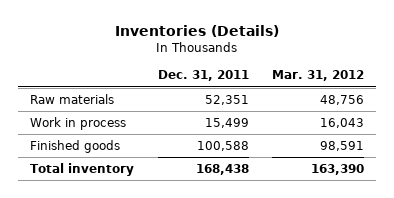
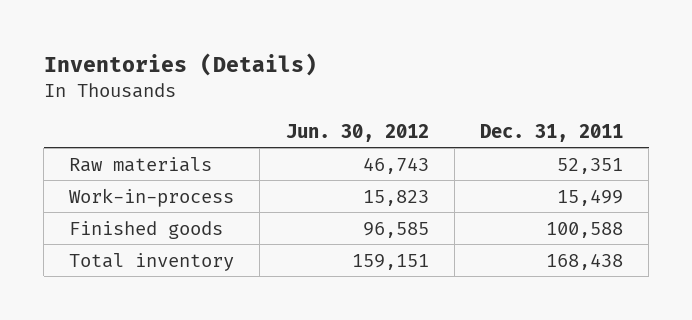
[272,70,365,82] Mar. 31, 2012 -> none
none -> [285,123,429,142] Jun. 30, 2012
[29,116,126,130] Work in process -> [69,187,235,207] Work-in-process

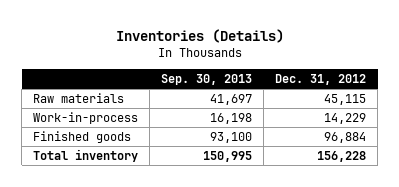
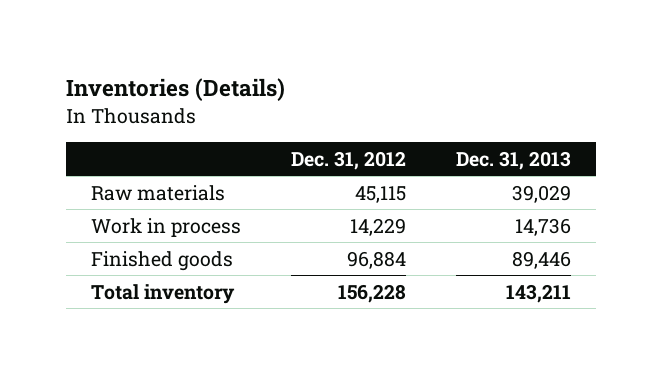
[161,74,253,86] Sep. 30, 2013 -> none
none -> [456,150,572,170] Dec. 31, 2013
[33,112,139,125] Work-in-process -> [91,217,242,237] Work in process

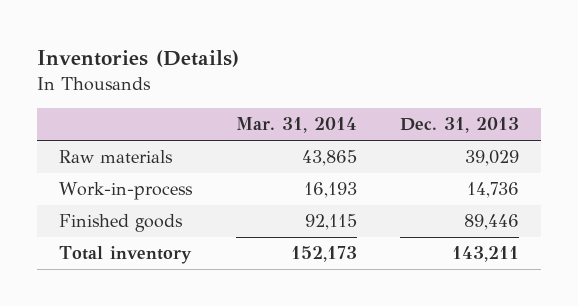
[291,150,407,170] Dec. 31, 2012 -> none
none -> [235,117,357,134] Mar. 31, 2014
[91,217,242,237] Work in process -> [58,182,193,201] Work-in-process

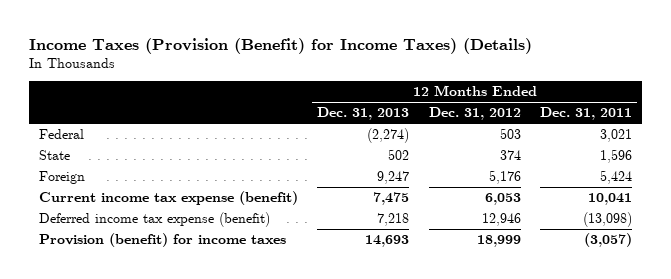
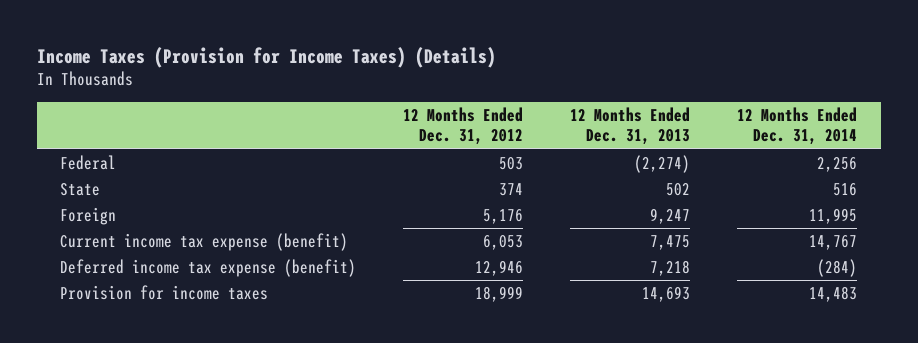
[29,37,533,54] Income Taxes (Provision (Benefit) for Income Taxes) (Details) -> [36,46,496,68] Income Taxes (Provision for Income Taxes) (Details)
[540,107,633,121] Dec. 31, 2011 -> none
none -> [737,107,858,146] 12 Months Ended Dec. 31, 2014
[38,233,286,248] Provision (benefit) for income taxes -> [60,285,269,301] Provision for income taxes

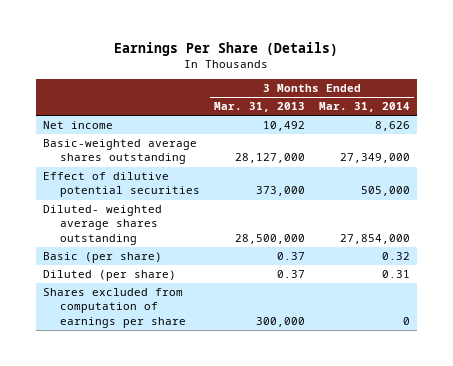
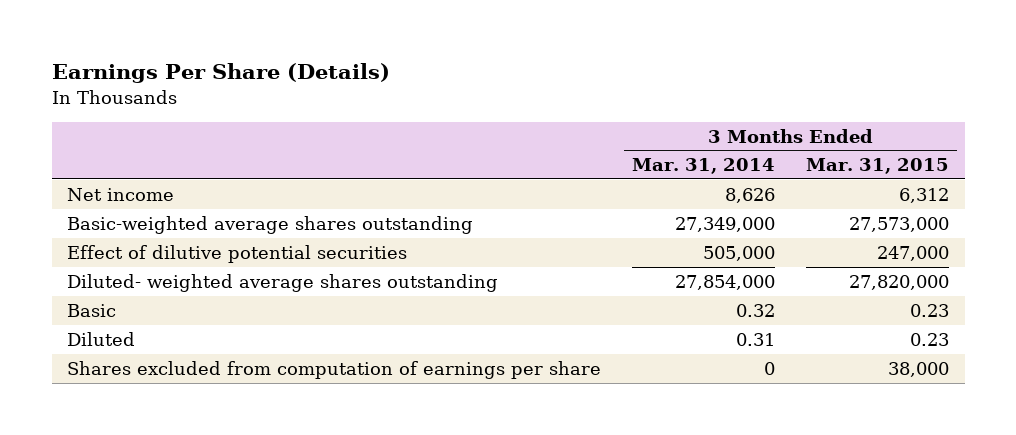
[213,102,305,113] Mar. 31, 2013 -> none
none -> [806,158,950,175] Mar. 31, 2015
[42,252,162,264] Basic (per share) -> [67,303,117,317] Basic
[42,270,176,282] Diluted (per share) -> [67,331,136,346] Diluted

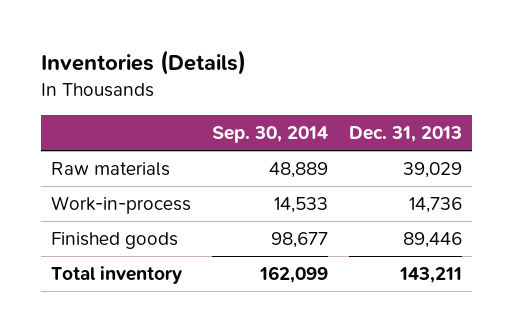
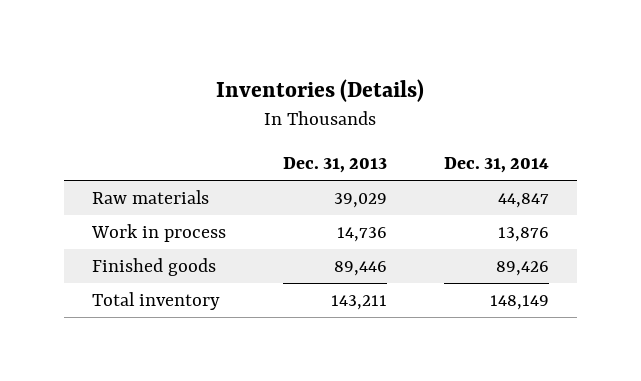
[212,126,329,144] Sep. 30, 2014 -> none
none -> [443,157,549,174] Dec. 31, 2014
[51,196,192,215] Work-in-process -> [91,223,227,242] Work in process

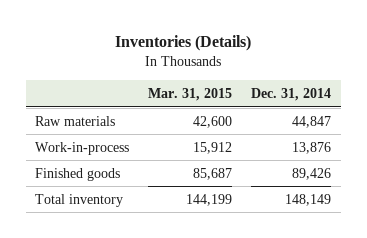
[282,157,387,174] Dec. 31, 2013 -> none
none -> [148,87,233,101] Mar. 31, 2015
[91,223,227,242] Work in process -> [35,141,130,155] Work-in-process

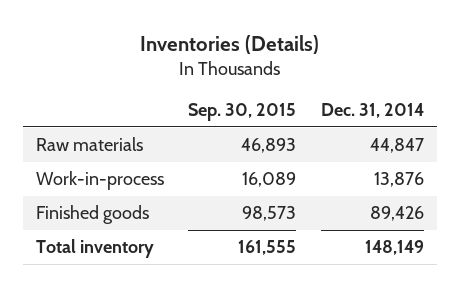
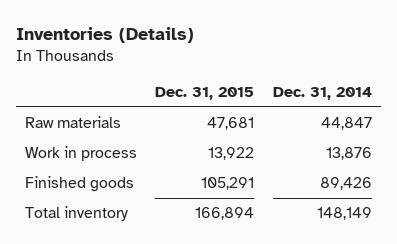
[188,103,297,122] Sep. 30, 2015 -> none
none -> [155,87,255,101] Dec. 31, 2015
[35,171,164,191] Work-in-process -> [24,146,137,162] Work in process

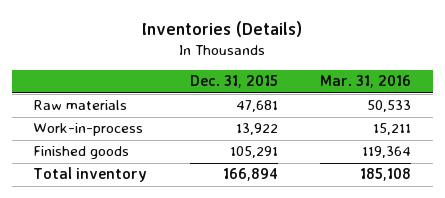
[273,87,373,101] Dec. 31, 2014 -> none
none -> [320,75,412,89] Mar. 31, 2016
[24,146,137,162] Work in process -> [33,123,144,137] Work-in-process

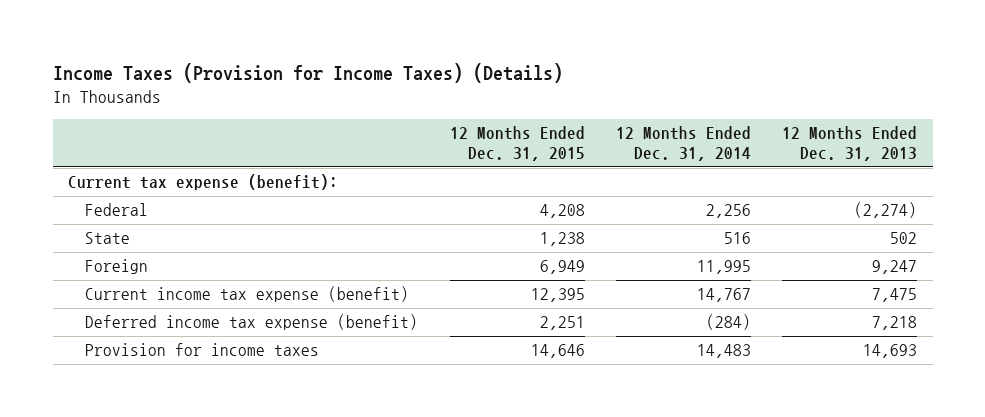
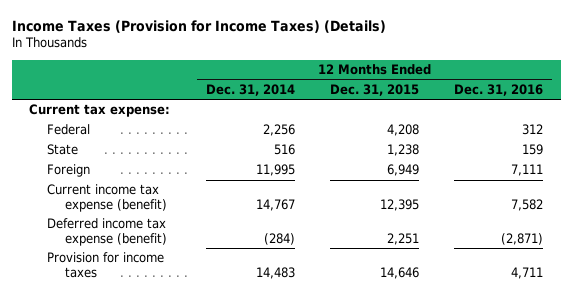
[782,125,918,162] 12 Months Ended Dec. 31, 2013 -> none
none -> [454,83,544,96] Dec. 31, 2016
[68,174,339,191] Current tax expense (benefit): -> [29,104,171,118] Current tax expense:

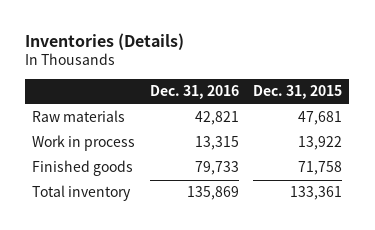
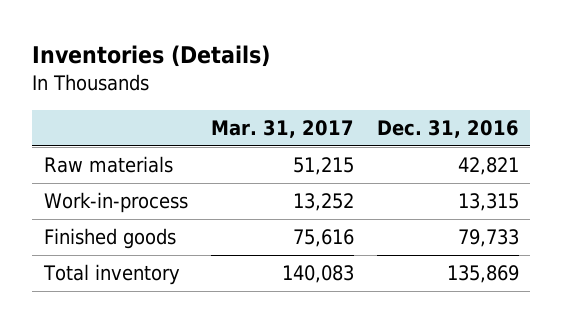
[253,85,343,100] Dec. 31, 2015 -> none
none -> [210,120,354,139] Mar. 31, 2017
[32,135,136,152] Work in process -> [43,192,188,214] Work-in-process

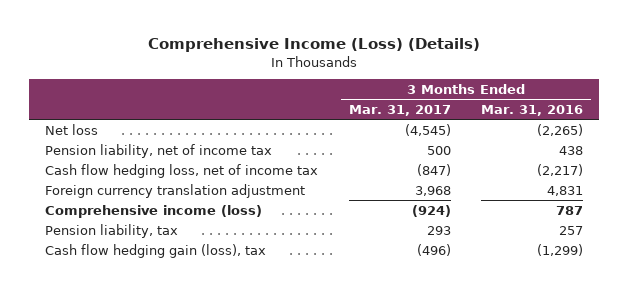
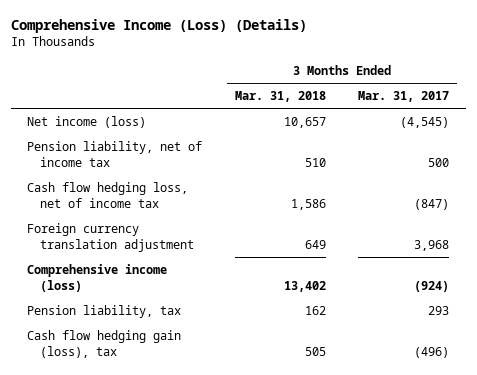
[481,104,584,116] Mar. 31, 2016 -> none
none -> [234,91,326,103] Mar. 31, 2018
[44,123,98,135] Net loss -> [27,115,147,128] Net income (loss)

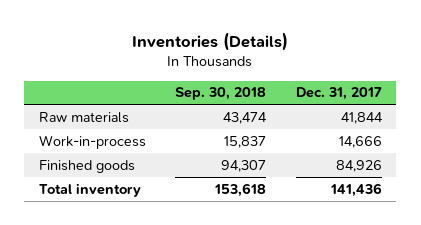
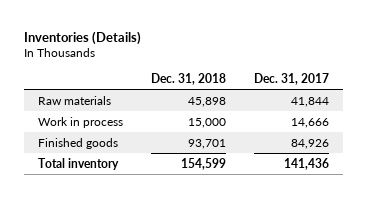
[175,87,267,101] Sep. 30, 2018 -> none
none -> [150,72,226,85] Dec. 31, 2018
[38,134,146,149] Work-in-process -> [38,116,124,128] Work in process

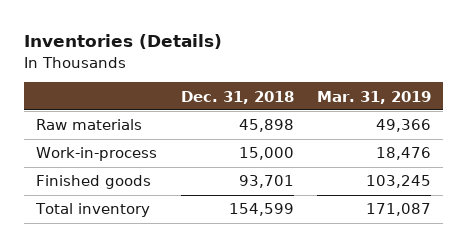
[253,72,329,85] Dec. 31, 2017 -> none
none -> [317,90,432,104] Mar. 31, 2019
[38,116,124,128] Work in process -> [36,147,158,162] Work-in-process

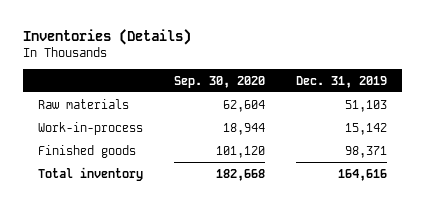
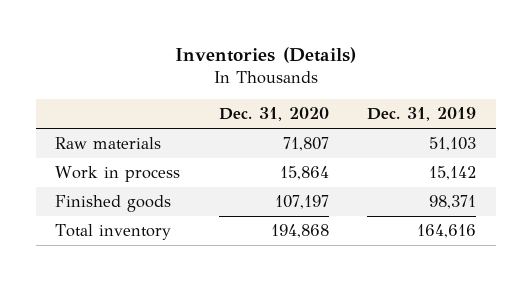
[173,75,265,88] Sep. 30, 2020 -> none
none -> [218,107,329,122] Dec. 31, 2020
[38,121,144,135] Work-in-process -> [54,165,180,182] Work in process

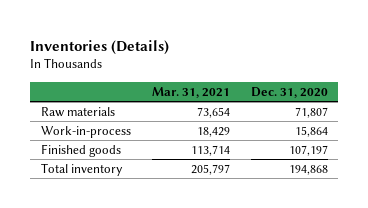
[367,107,477,122] Dec. 31, 2019 -> none
none -> [151,86,230,98] Mar. 31, 2021
[54,165,180,182] Work in process -> [40,126,131,139] Work-in-process

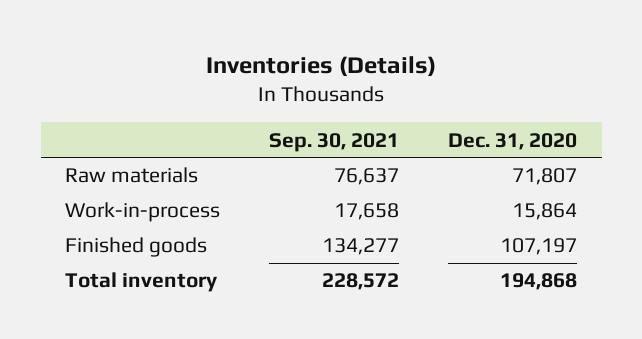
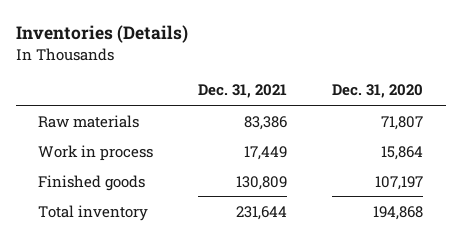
[269,132,400,152] Sep. 30, 2021 -> none
none -> [198,84,288,99] Dec. 31, 2021
[65,202,221,223] Work-in-process -> [38,144,154,161] Work in process

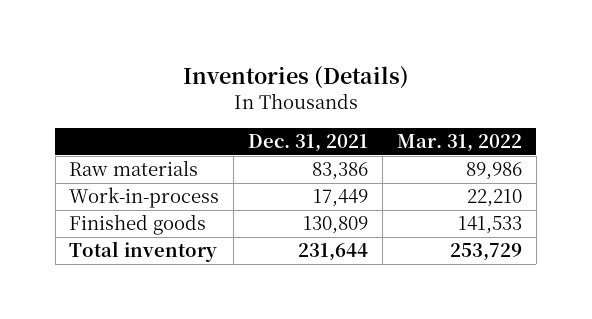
[332,84,424,99] Dec. 31, 2020 -> none
none -> [397,134,523,153] Mar. 31, 2022
[38,144,154,161] Work in process -> [69,187,220,209] Work-in-process

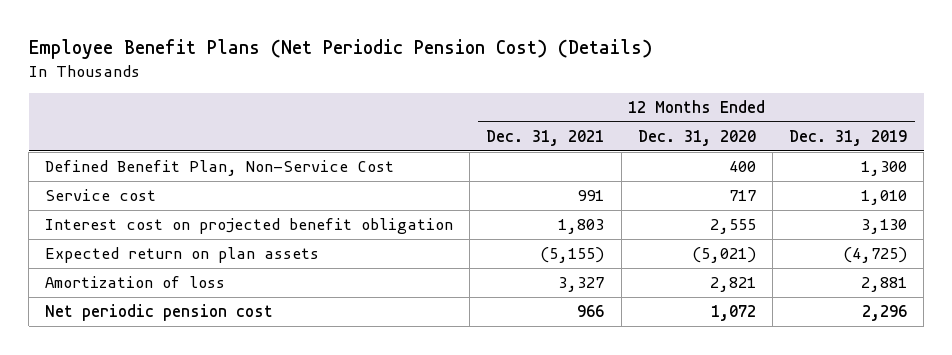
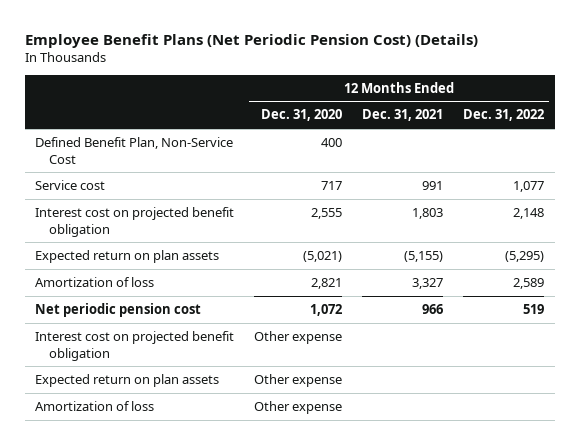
[788,130,907,147] Dec. 31, 2019 -> none
none -> [463,109,545,122] Dec. 31, 2022
none -> [34,330,234,361] Interest cost on projected benefit obligation
none -> [34,373,219,387] Expected return on plan assets
none -> [34,400,154,411] Amortization of loss

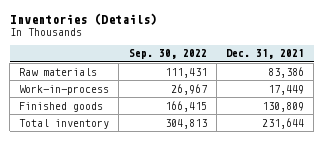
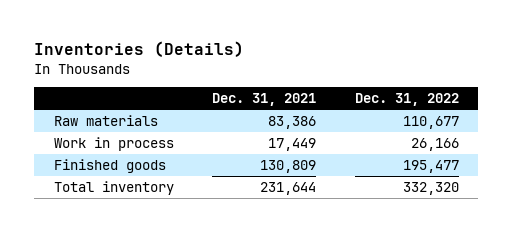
[128,49,207,60] Sep. 30, 2022 -> none
none -> [354,93,459,107] Dec. 31, 2022
[19,84,110,95] Work-in-process -> [53,136,174,151] Work in process

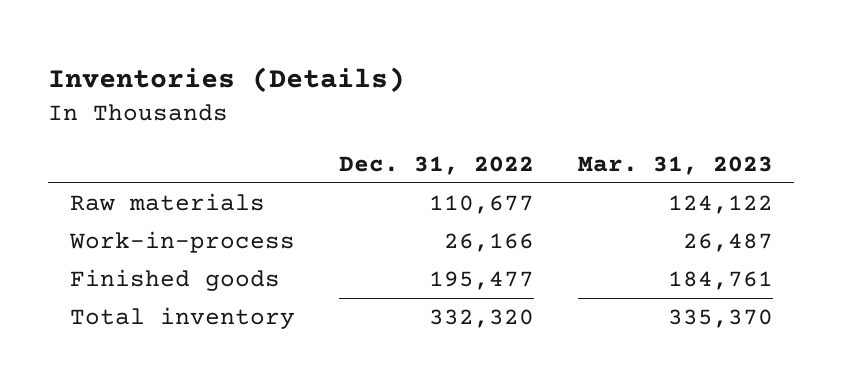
[212,93,317,107] Dec. 31, 2021 -> none
none -> [577,155,773,175] Mar. 31, 2023
[53,136,174,151] Work in process -> [69,231,296,254] Work-in-process

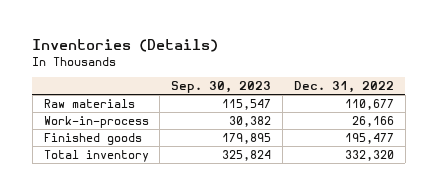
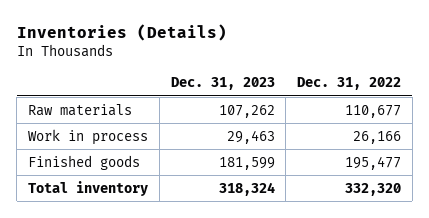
[171,81,272,94] Sep. 30, 2023 -> none
none -> [170,77,275,91] Dec. 31, 2023
[43,115,149,128] Work-in-process -> [28,128,149,145] Work in process

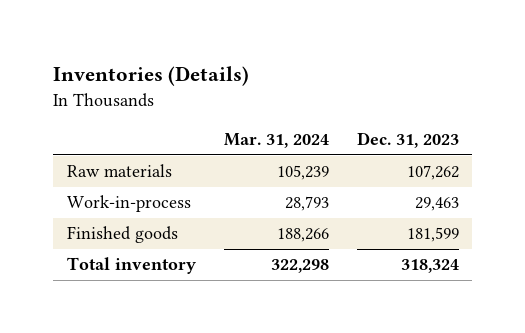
[297,77,402,91] Dec. 31, 2022 -> none
none -> [223,133,329,149] Mar. 31, 2024
[28,128,149,145] Work in process -> [66,195,191,213] Work-in-process

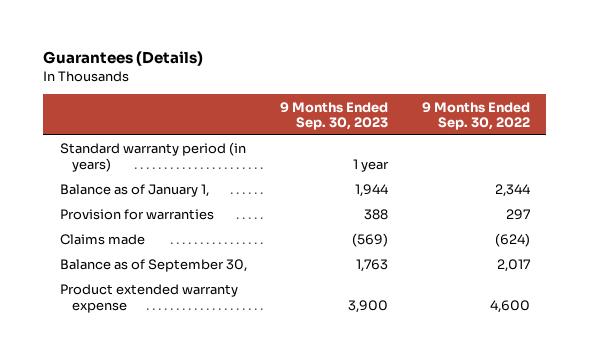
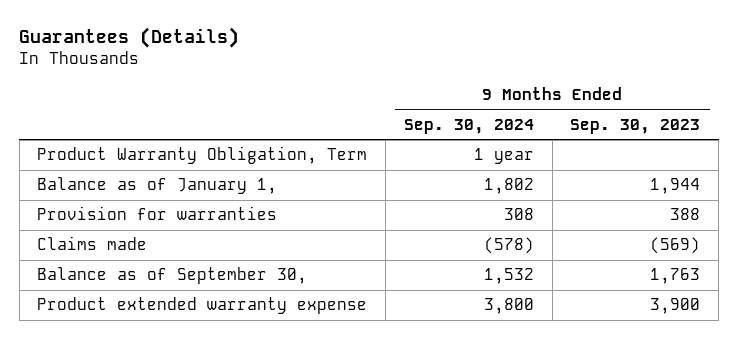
[421,101,530,131] 9 Months Ended Sep. 30, 2022 -> none
none -> [403,119,534,135] Sep. 30, 2024
[59,142,246,173] Standard warranty period (in years) -> none
none -> [37,146,368,165] Product Warranty Obligation, Term

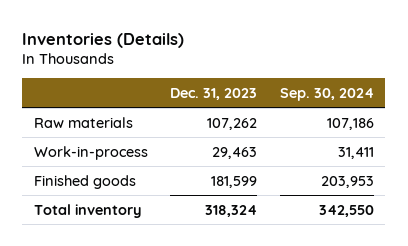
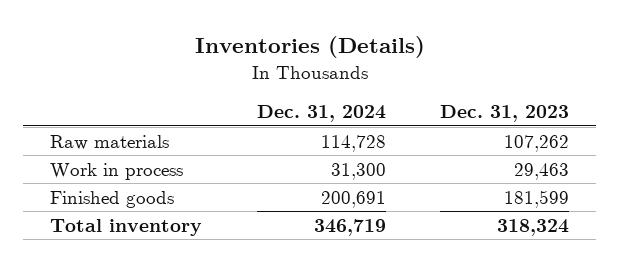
[279,87,374,101] Sep. 30, 2024 -> none
none -> [256,105,386,123] Dec. 31, 2024
[33,145,148,160] Work-in-process -> [50,162,184,180] Work in process

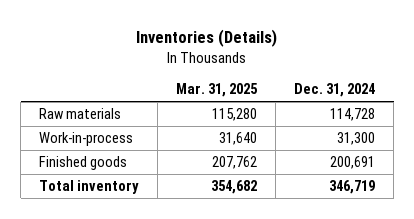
[439,105,569,123] Dec. 31, 2023 -> none
none -> [175,83,258,98] Mar. 31, 2025
[50,162,184,180] Work in process -> [39,132,134,147] Work-in-process

